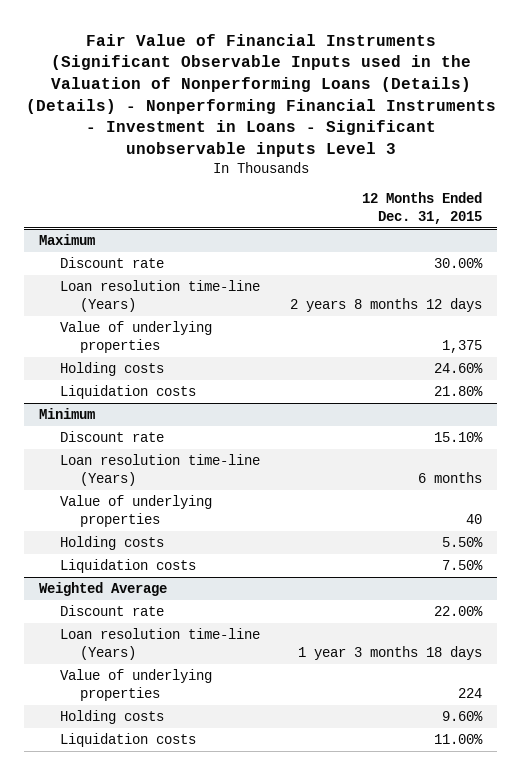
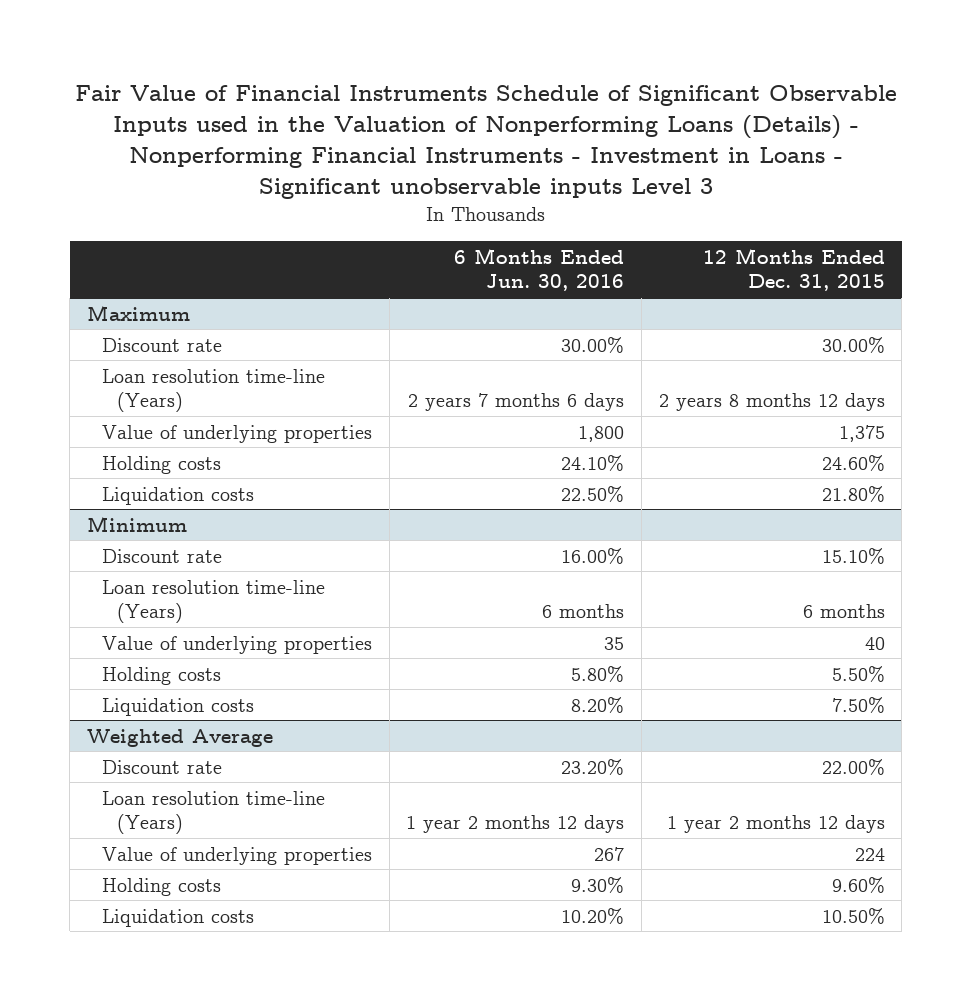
[25,33,496,158] Fair Value of Financial Instruments (Significant Observable Inputs used in the Valuation of Nonperforming Loans (Details) (Details) - Nonperforming Financial Instruments - Investment in Loans - Significant unobservable inputs Level 3 -> [74,84,897,200] Fair Value of Financial Instruments Schedule of Significant Observable Inputs used in the Valuation of Nonperforming Loans (Details) - Nonperforming Financial Instruments - Investment in Loans - Significant unobservable inputs Level 3
none -> [454,247,625,292] 6 Months Ended Jun. 30, 2016
[298,646,483,661] 1 year 3 months 18 days -> [666,815,885,834] 1 year 2 months 12 days
[434,733,484,744] 11.00% -> [821,907,885,924] 10.50%

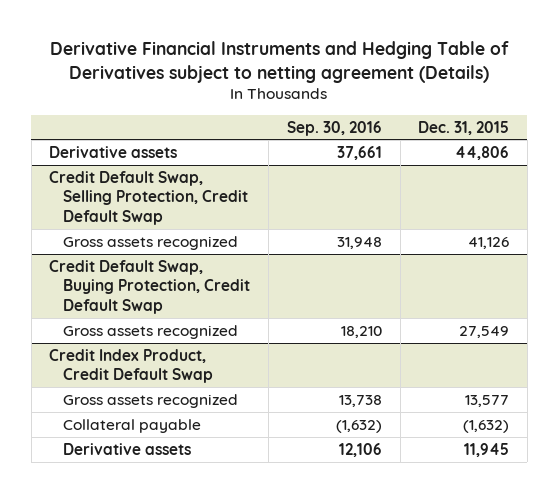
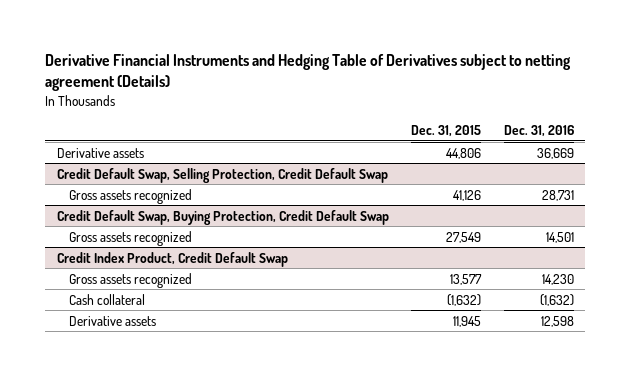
[286,120,382,136] Sep. 30, 2016 -> none
none -> [503,125,574,138] Dec. 31, 2016
[63,418,202,433] Collateral payable -> [69,293,146,305] Cash collateral

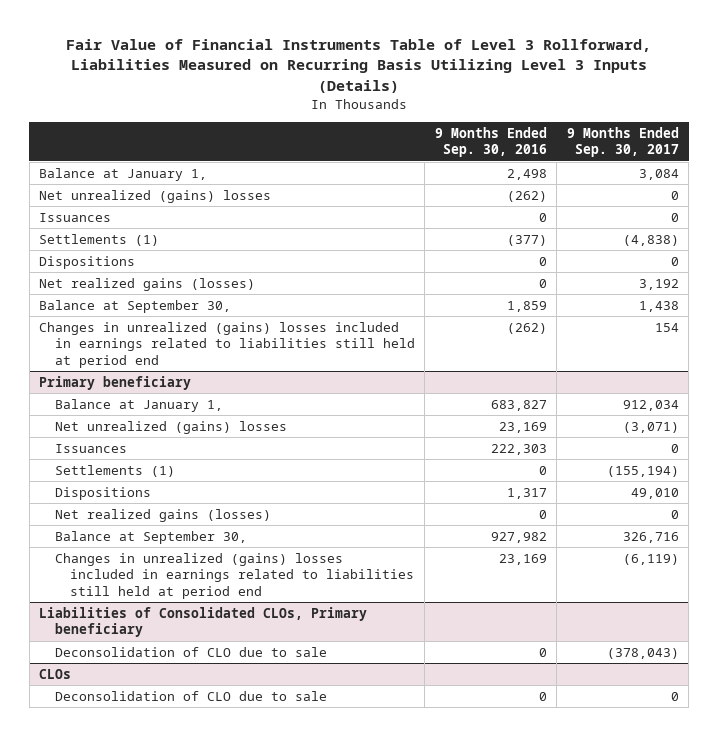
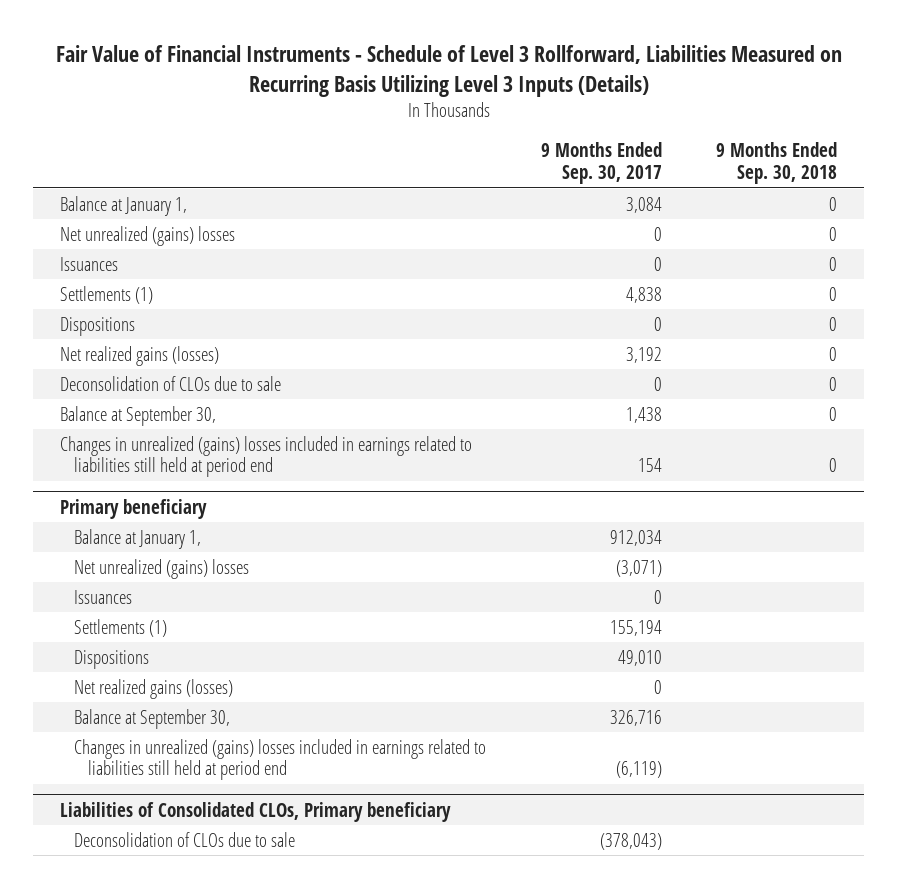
[66,38,652,93] Fair Value of Financial Instruments Table of Level 3 Rollforward, Liabilities Measured on Recurring Basis Utilizing Level 3 Inputs (Details) -> [55,45,842,97] Fair Value of Financial Instruments - Schedule of Level 3 Rollforward, Liabilities Measured on Recurring Basis Utilizing Level 3 Inputs (Details)
[434,126,547,158] 9 Months Ended Sep. 30, 2016 -> none
none -> [716,142,838,185] 9 Months Ended Sep. 30, 2018
[622,234,679,246] (4,838) -> [625,286,662,303] 4,838
none -> [60,375,282,391] Deconsolidation of CLOs due to sale
[606,465,679,477] (155,194) -> [609,619,662,636] 155,194
[39,668,72,679] CLOs -> none
[54,690,327,701] Deconsolidation of CLO due to sale -> none
[54,646,327,657] Deconsolidation of CLO due to sale -> [74,831,296,847] Deconsolidation of CLOs due to sale

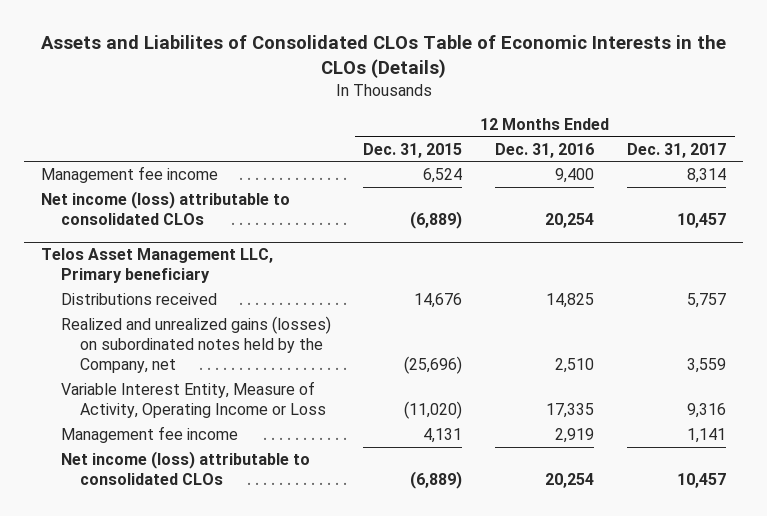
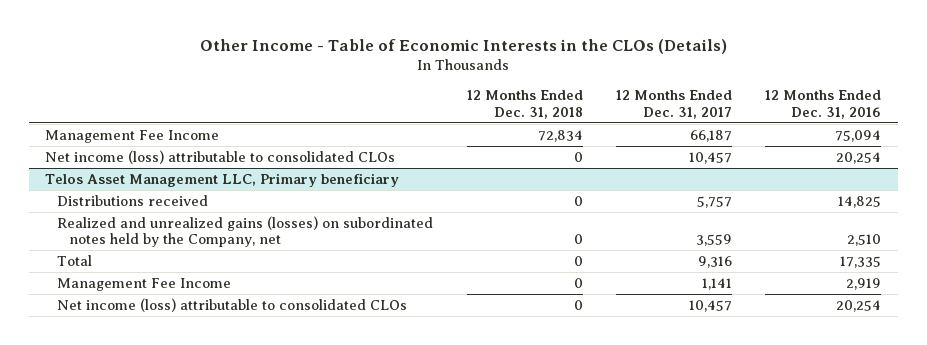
[40,35,726,79] Assets and Liabilites of Consolidated CLOs Table of Economic Interests in the CLOs (Details) -> [200,38,728,54] Other Income - Table of Economic Interests in the CLOs (Details)
[363,142,463,158] Dec. 31, 2015 -> none
none -> [466,90,583,119] 12 Months Ended Dec. 31, 2018
[40,166,218,184] Management fee income -> [45,129,220,143] Management Fee Income
[555,168,595,184] 9,400 -> [835,129,882,142] 75,094
[687,168,727,184] 8,314 -> [690,129,733,142] 66,187
[60,381,327,419] Variable Interest Entity, Measure of Activity, Operating Income or Loss -> [57,254,93,266] Total
[60,426,238,444] Management fee income -> [57,277,232,291] Management Fee Income

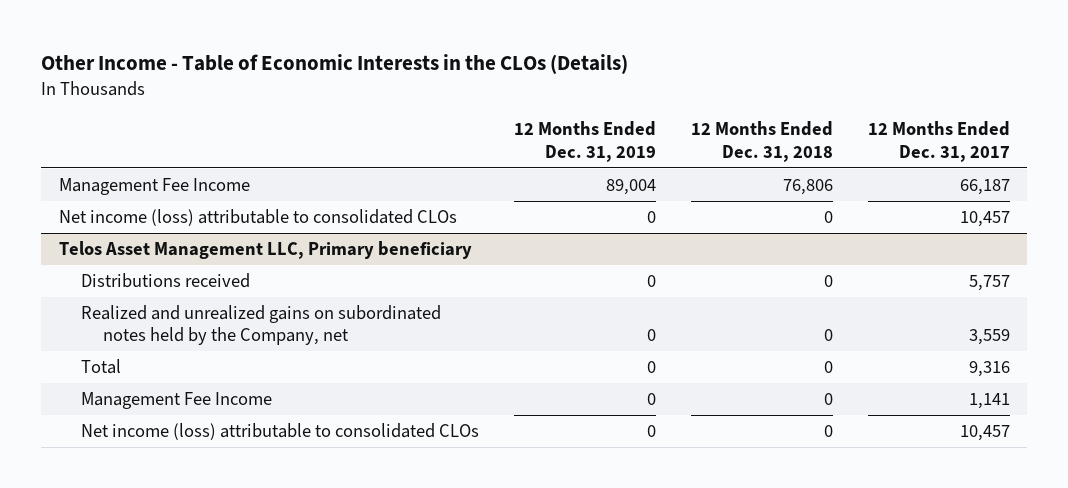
[765,90,882,119] 12 Months Ended Dec. 31, 2016 -> none
none -> [513,121,656,162] 12 Months Ended Dec. 31, 2019
[537,129,583,142] 72,834 -> [782,179,833,196] 76,806
[57,215,434,248] Realized and unrealized gains (losses) on subordinated notes held by the Company, net -> [80,305,441,346] Realized and unrealized gains on subordinated notes held by the Company, net

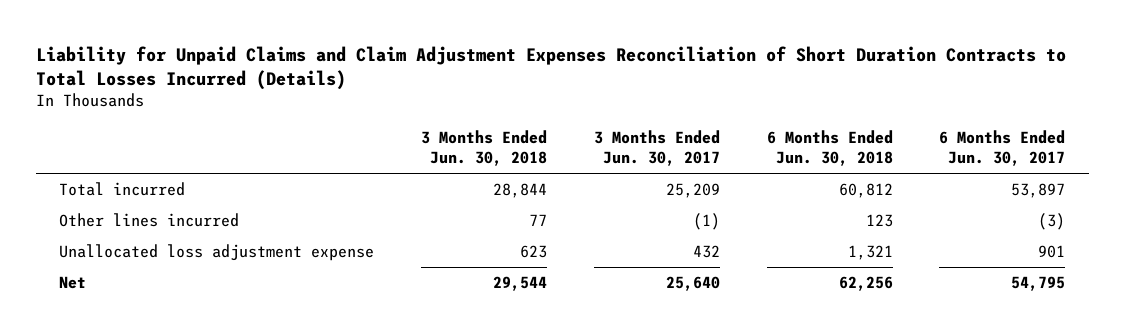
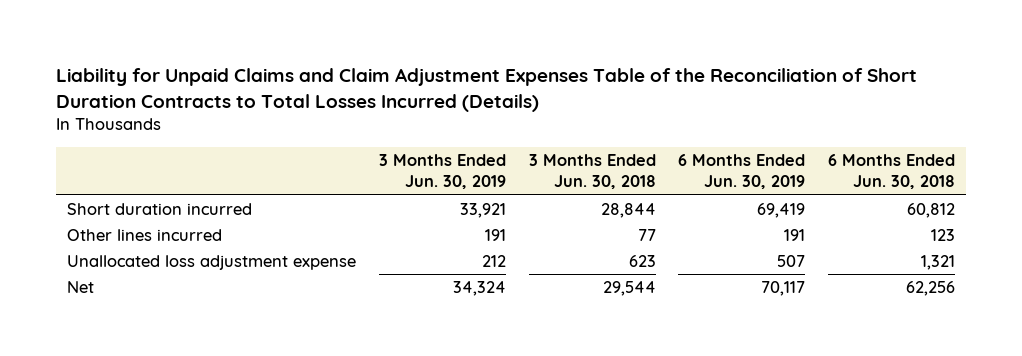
[36,45,1067,91] Liability for Unpaid Claims and Claim Adjustment Expenses Reconciliation of Short Duration Contracts to Total Losses Incurred (Details) -> [56,67,918,112] Liability for Unpaid Claims and Claim Adjustment Expenses Table of the Reconciliation of Short Duration Contracts to Total Losses Incurred (Details)
[593,130,720,166] 3 Months Ended Jun. 30, 2017 -> none
[939,130,1066,166] 6 Months Ended Jun. 30, 2017 -> none
none -> [379,153,507,190] 3 Months Ended Jun. 30, 2019
none -> [678,153,806,190] 6 Months Ended Jun. 30, 2019
[59,182,186,197] Total incurred -> [67,202,253,215] Short duration incurred

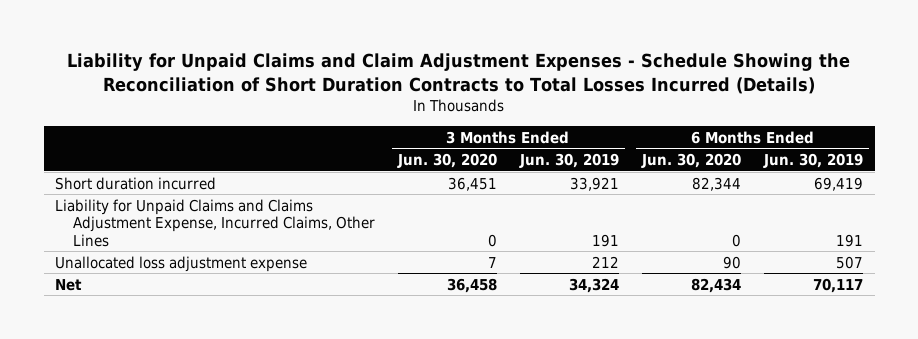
[56,67,918,112] Liability for Unpaid Claims and Claim Adjustment Expenses Table of the Reconciliation of Short Duration Contracts to Total Losses Incurred (Details) -> [67,53,851,94] Liability for Unpaid Claims and Claim Adjustment Expenses - Schedule Showing the Reconciliation of Short Duration Contracts to Total Losses Incurred (Details)
[528,153,656,190] 3 Months Ended Jun. 30, 2018 -> none
[828,153,956,190] 6 Months Ended Jun. 30, 2018 -> none
none -> [396,153,497,169] Jun. 30, 2020
none -> [640,153,741,169] Jun. 30, 2020
[67,228,223,241] Other lines incurred -> [55,198,375,247] Liability for Unpaid Claims and Claims Adjustment Expense, Incurred Claims, Other Lines

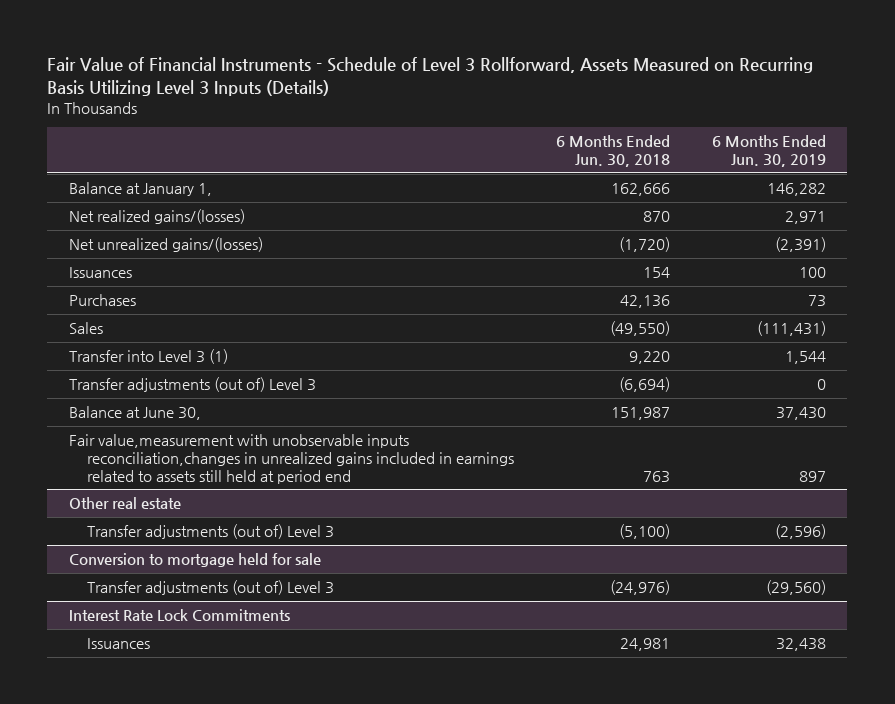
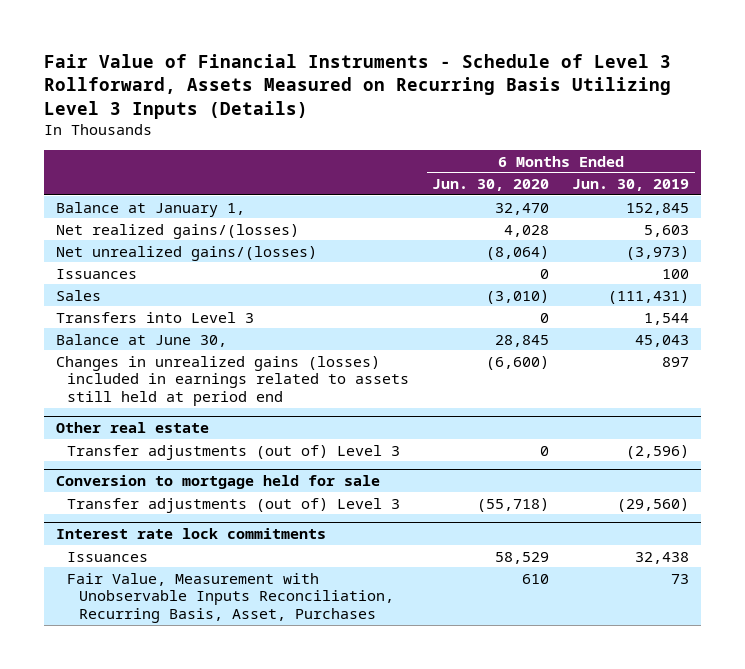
[555,135,670,168] 6 Months Ended Jun. 30, 2018 -> none
none -> [432,179,550,192] Jun. 30, 2020
[767,183,827,197] 146,282 -> [626,202,690,215] 152,845
[785,211,827,225] 2,971 -> [644,224,690,237] 5,603
[775,237,827,253] (2,391) -> [626,245,690,260] (3,973)
[68,294,136,307] Purchases -> none
[68,377,316,393] Transfer adjustments (out of) Level 3 -> none
[68,349,228,365] Transfer into Level 3 (1) -> [55,311,254,323] Transfers into Level 3
[776,407,827,421] 37,430 -> [635,334,690,347] 45,043
[68,434,514,484] Fair value,measurement with unobservable inputs reconciliation,changes in unrealized gains included in earnings related to assets still held at period end -> [55,355,410,406] Changes in unrealized gains (losses) included in earnings related to assets still held at period end
[68,609,290,622] Interest Rate Lock Commitments -> [55,528,326,540] Interest rate lock commitments
none -> [67,572,395,623] Fair Value, Measurement with Unobservable Inputs Reconciliation, Recurring Basis, Asset, Purchases

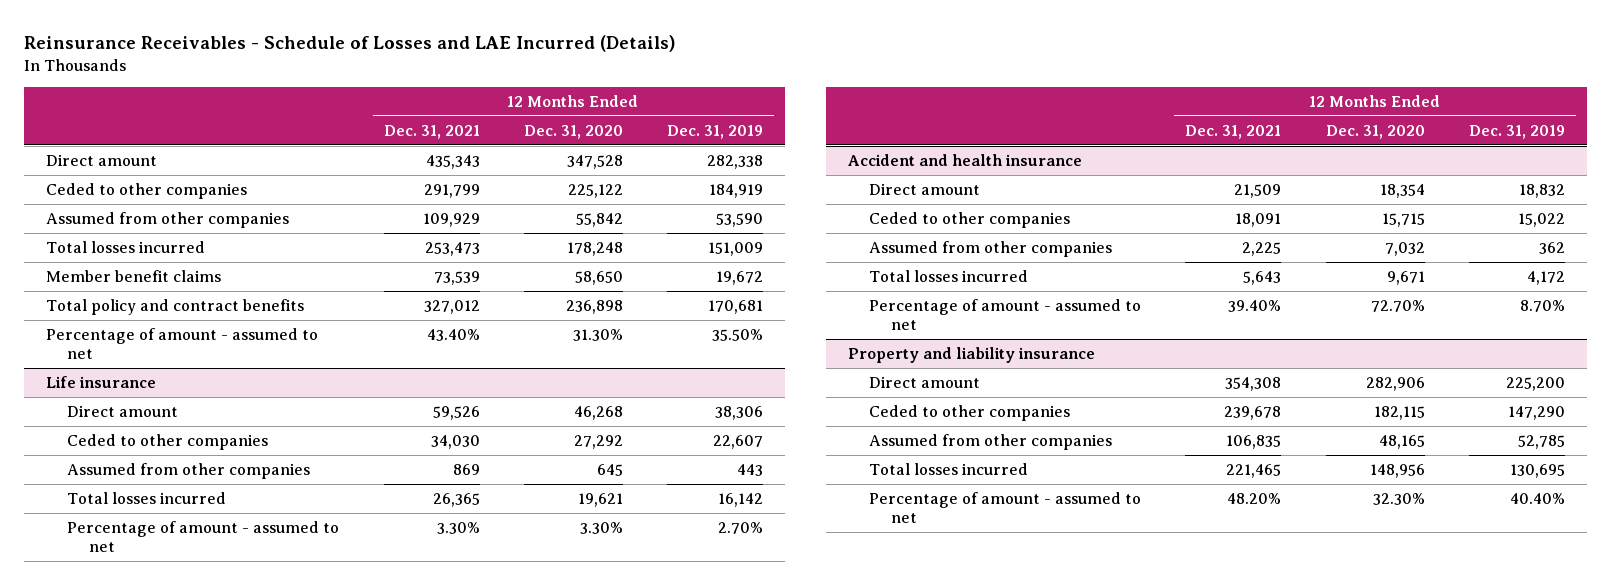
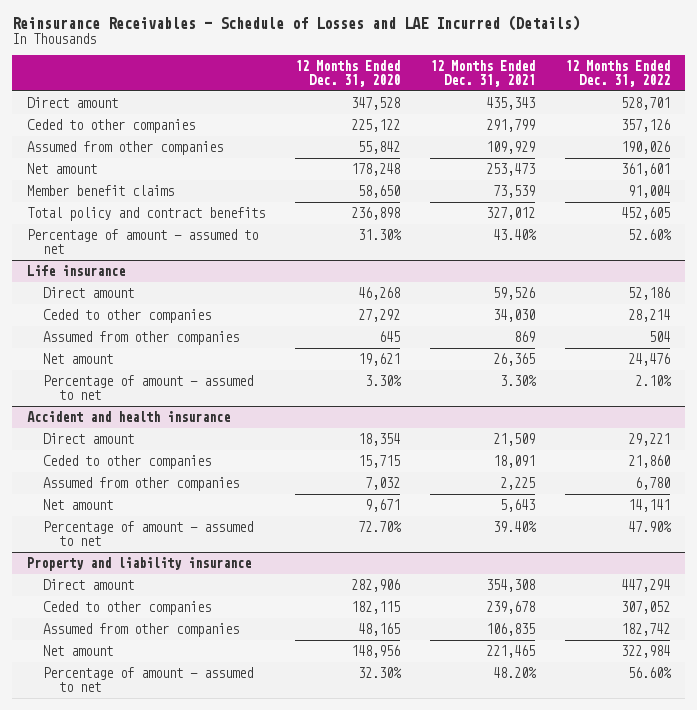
[667,124,764,139] Dec. 31, 2019 -> none
none -> [565,59,671,87] 12 Months Ended Dec. 31, 2022
[46,240,206,253] Total losses incurred -> [27,163,98,175] Net amount
[67,491,227,504] Total losses incurred -> [42,353,113,365] Net amount
[869,269,1029,282] Total losses incurred -> [42,499,113,511] Net amount
[869,462,1029,475] Total losses incurred -> [42,645,113,657] Net amount

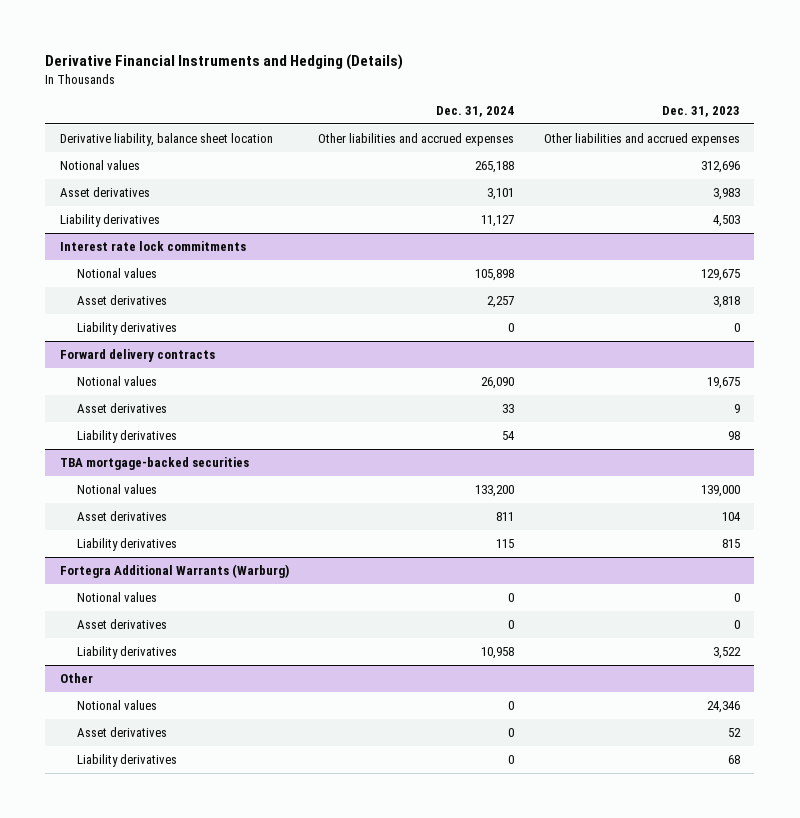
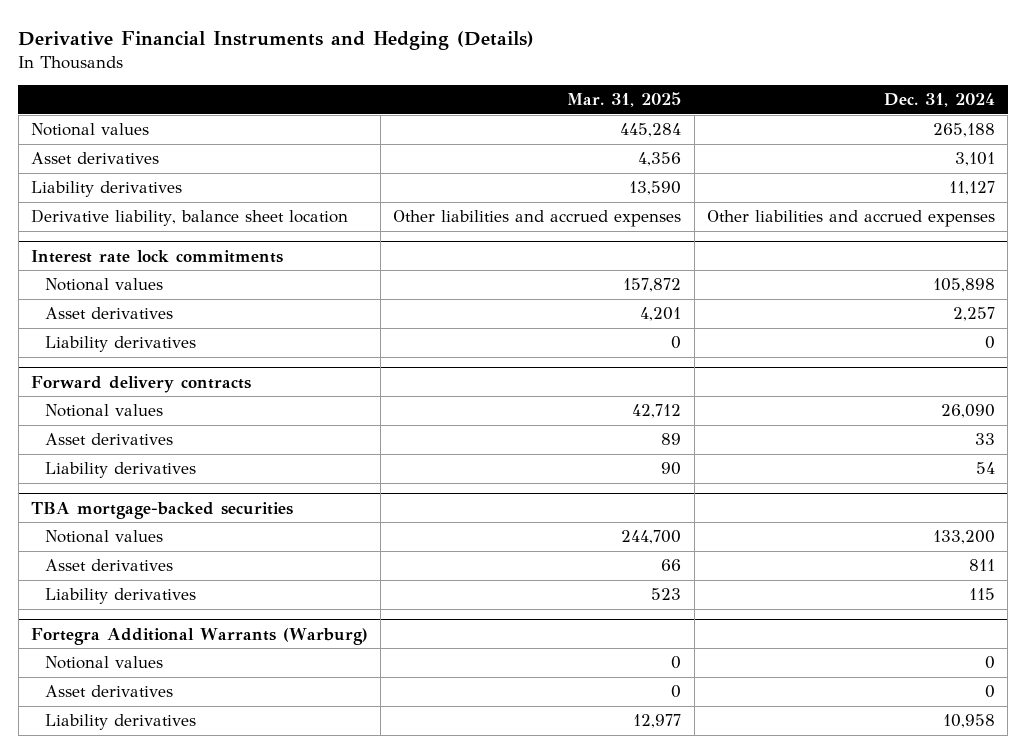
[661,106,740,118] Dec. 31, 2023 -> none
none -> [567,92,682,108] Mar. 31, 2025
[60,133,274,147] Derivative liability, balance sheet location -> [30,209,348,227] Derivative liability, balance sheet location
[60,673,94,684] Other -> none
[77,700,158,711] Notional values -> none
[77,727,168,738] Asset derivatives -> none
[77,754,178,768] Liability derivatives -> none

